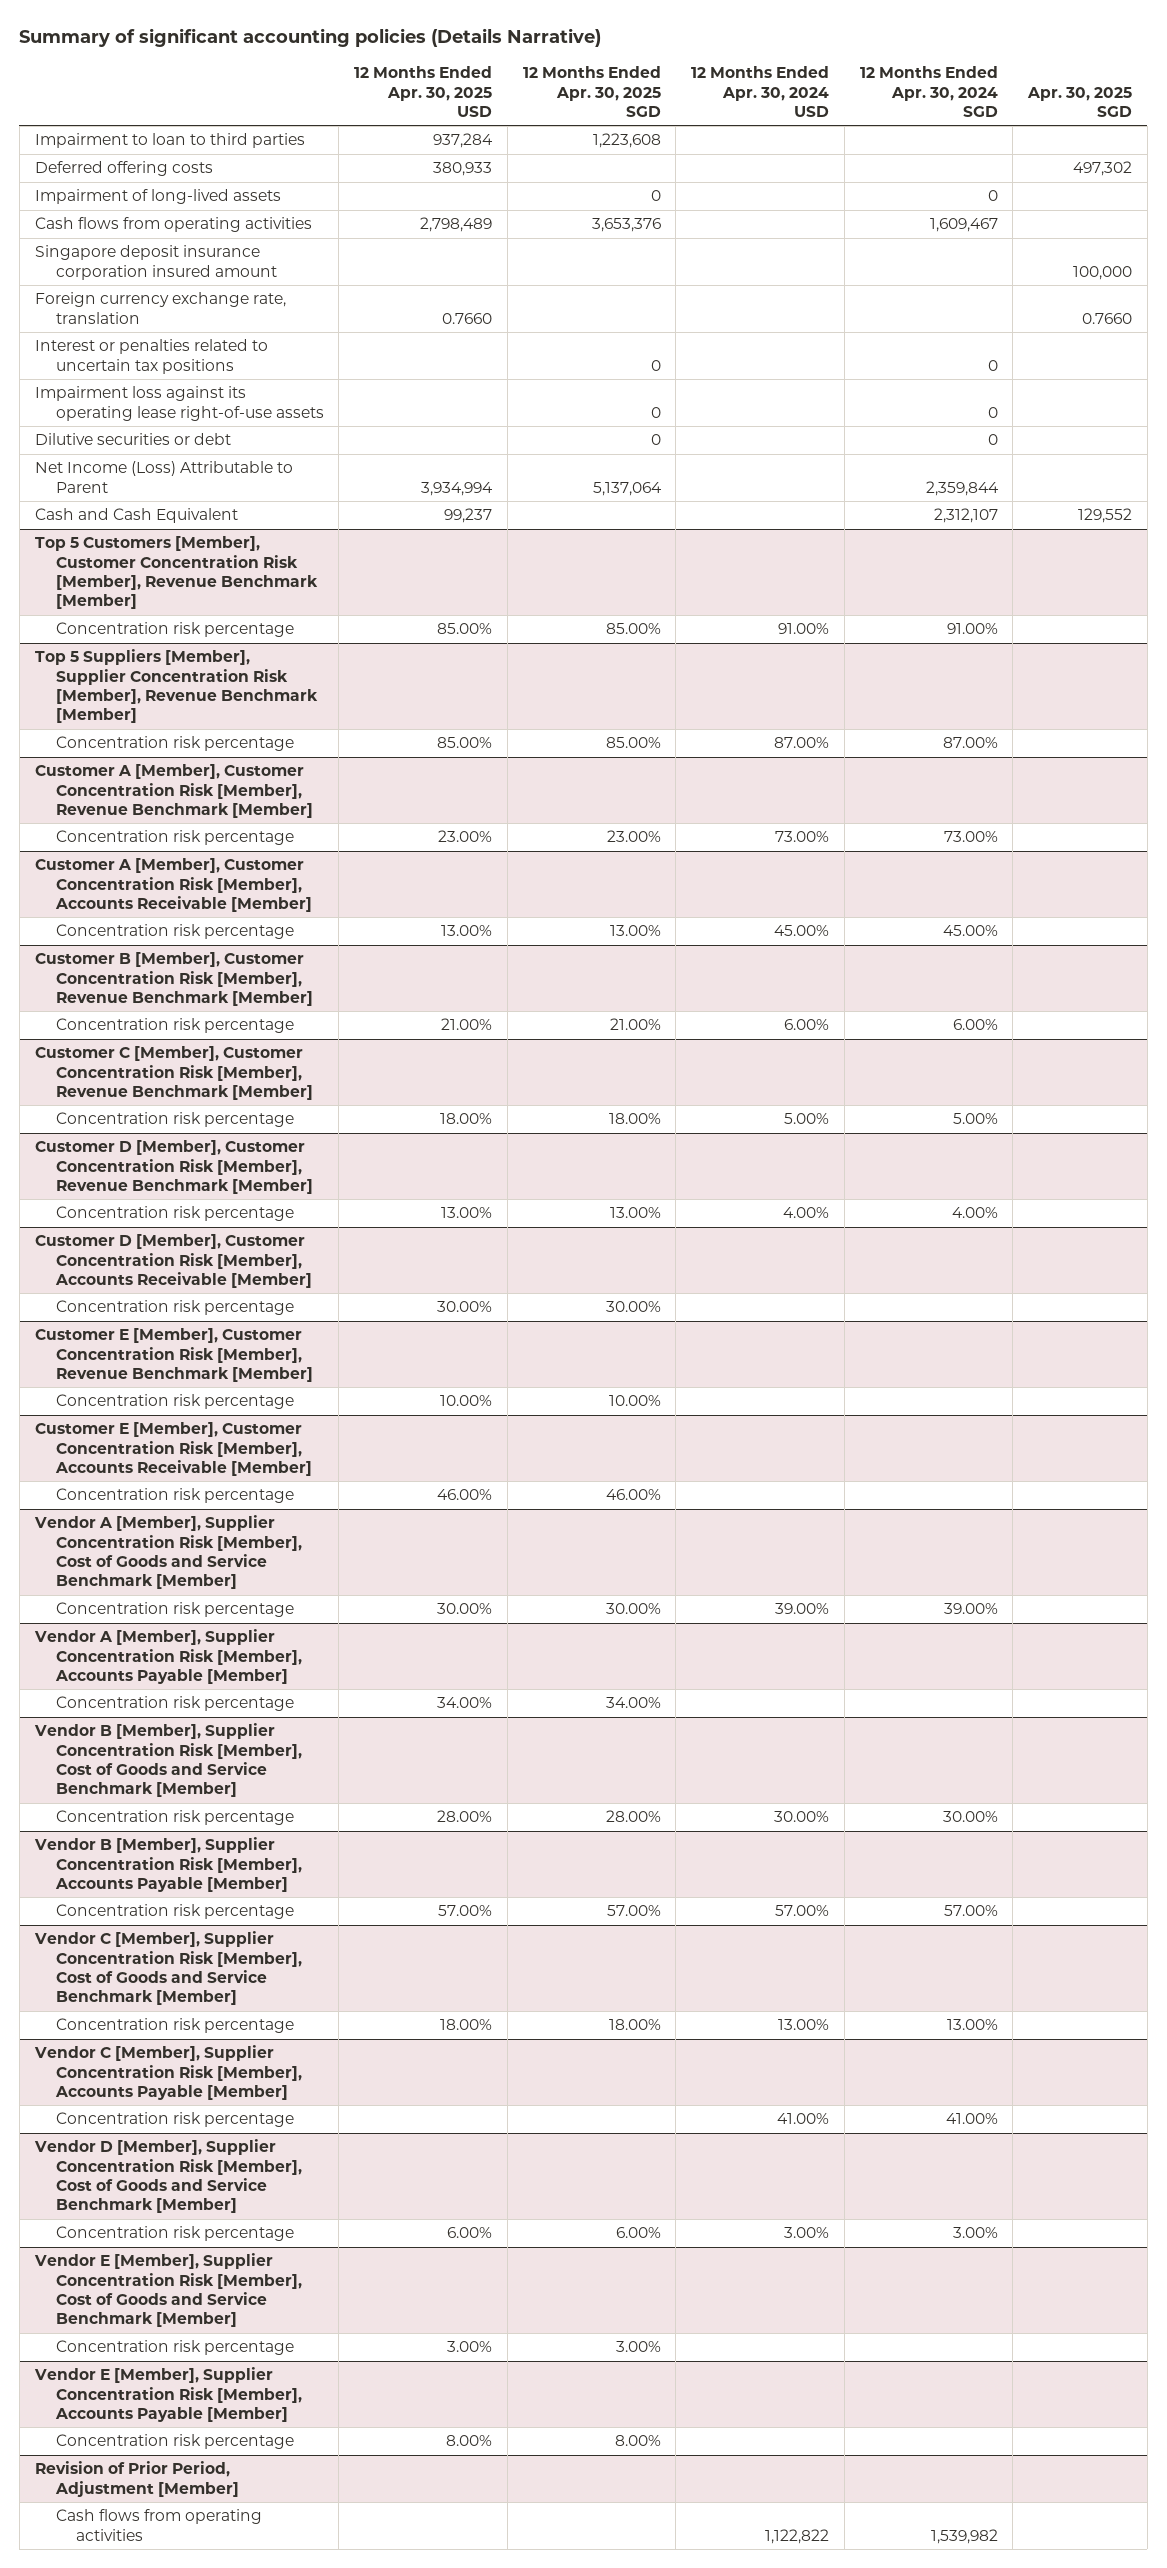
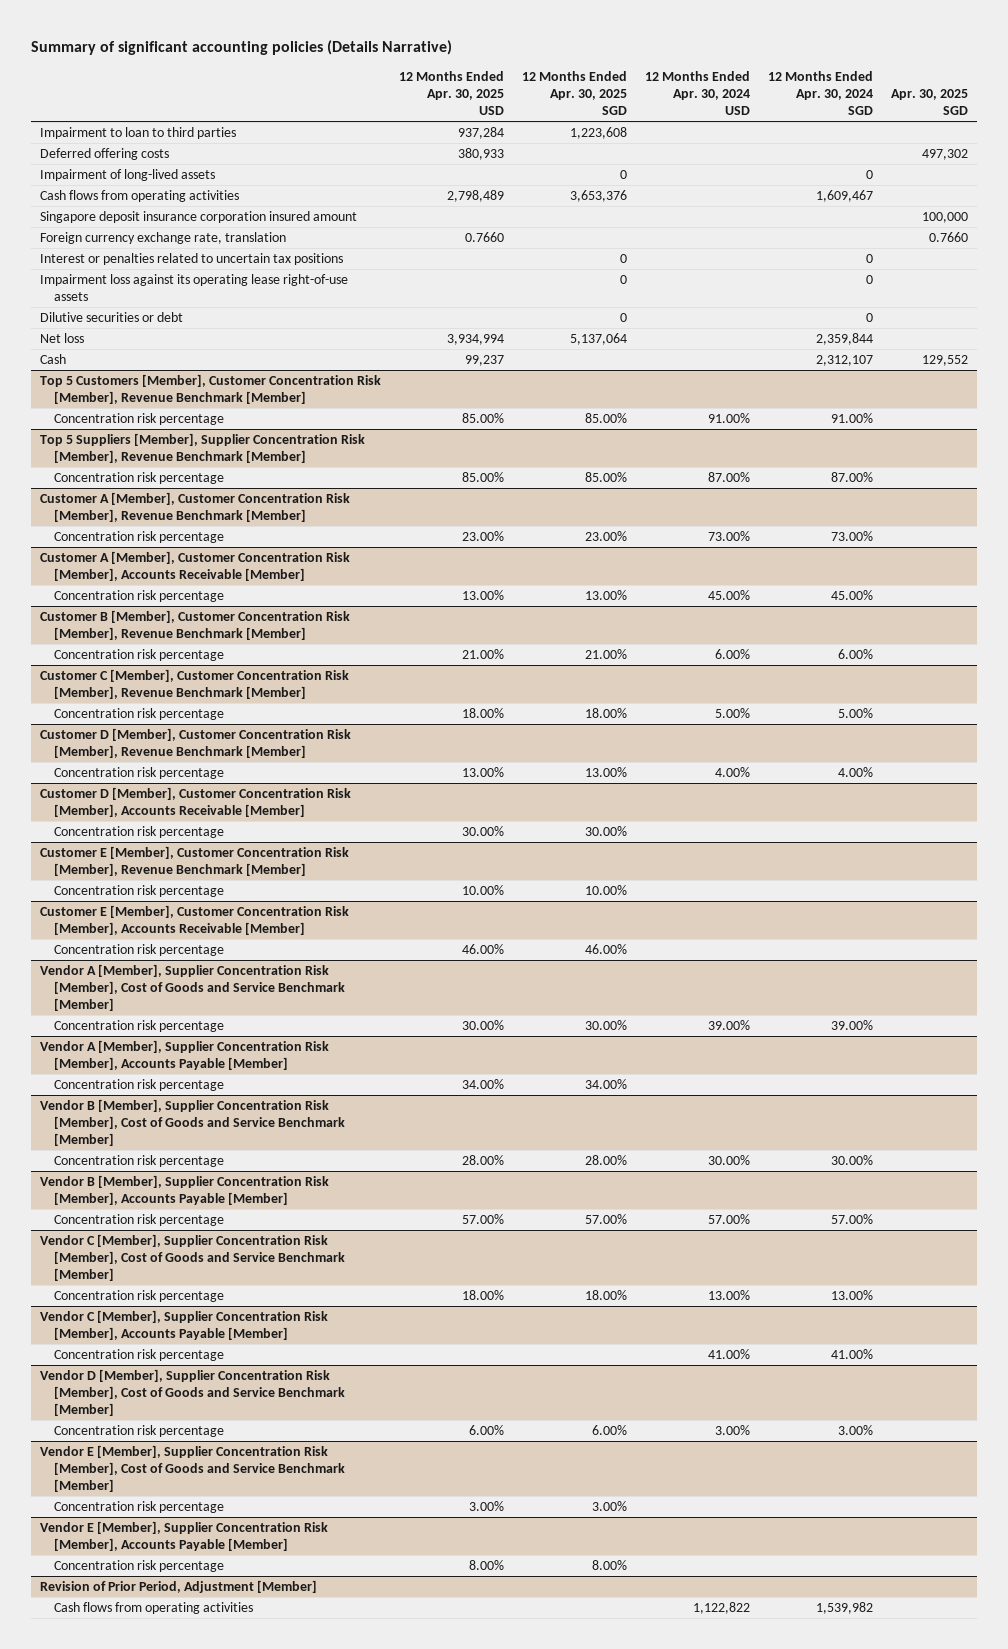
[34,461,293,493] Net Income (Loss) Attributable to Parent -> [40,333,85,344] Net loss
[34,508,238,524] Cash and Cash Equivalent -> [40,354,67,365] Cash

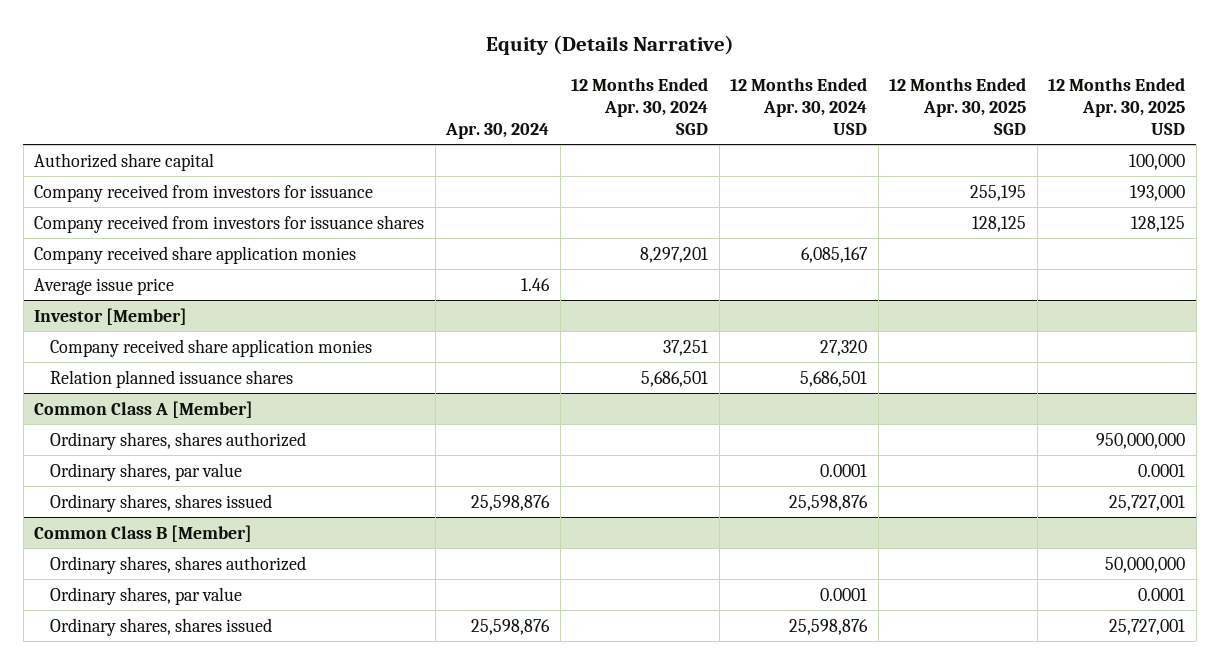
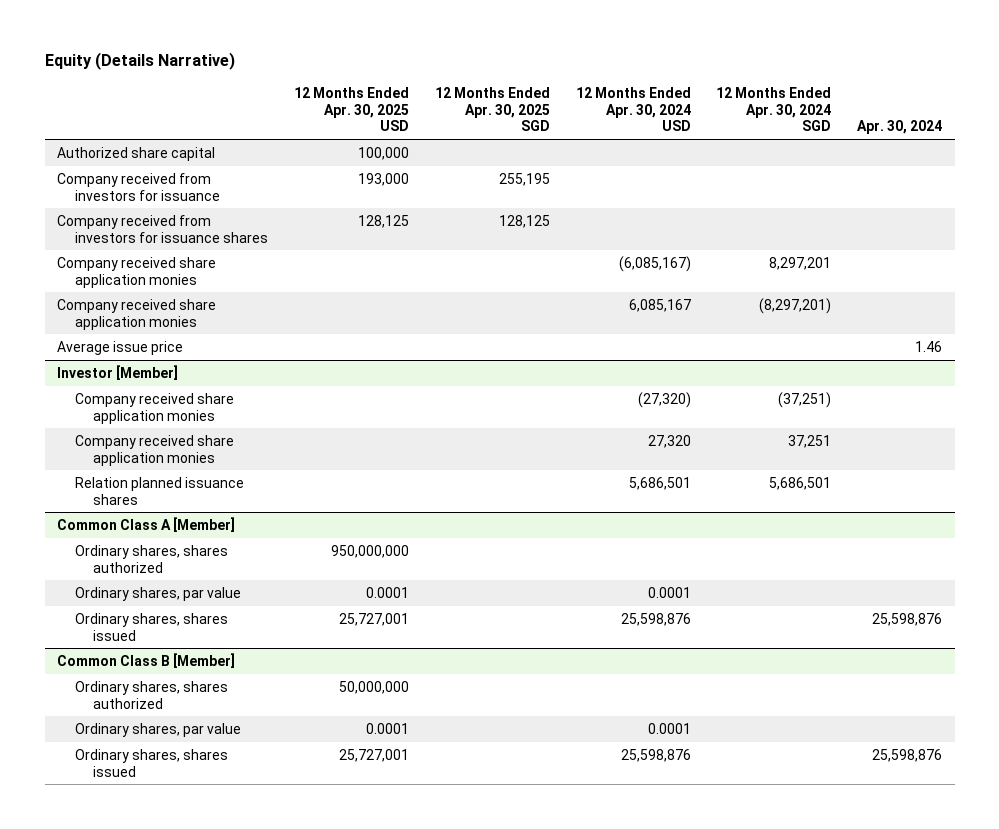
[801,246,869,263] 6,085,167 -> [618,255,691,272] (6,085,167)
none -> [57,298,217,330] Company received share application monies
none -> [75,392,235,424] Company received share application monies

